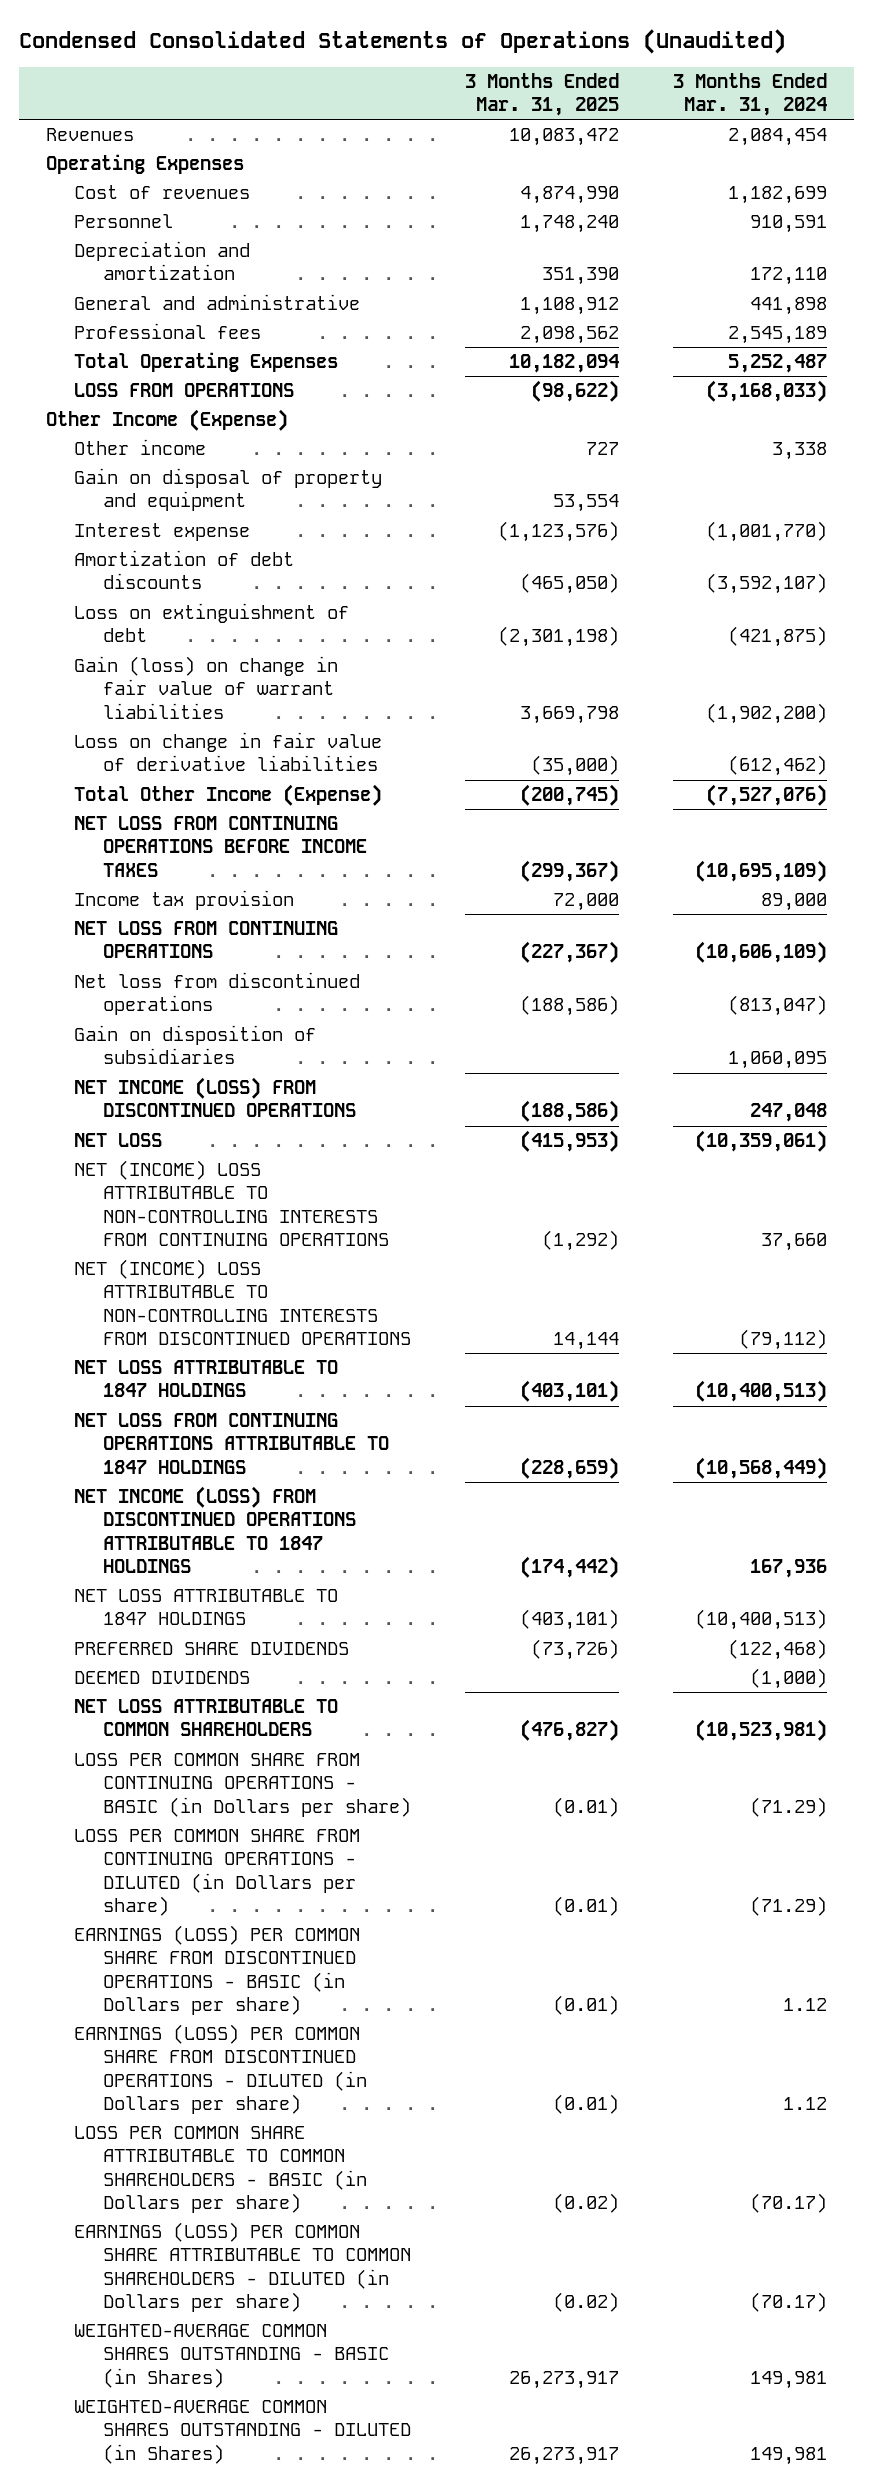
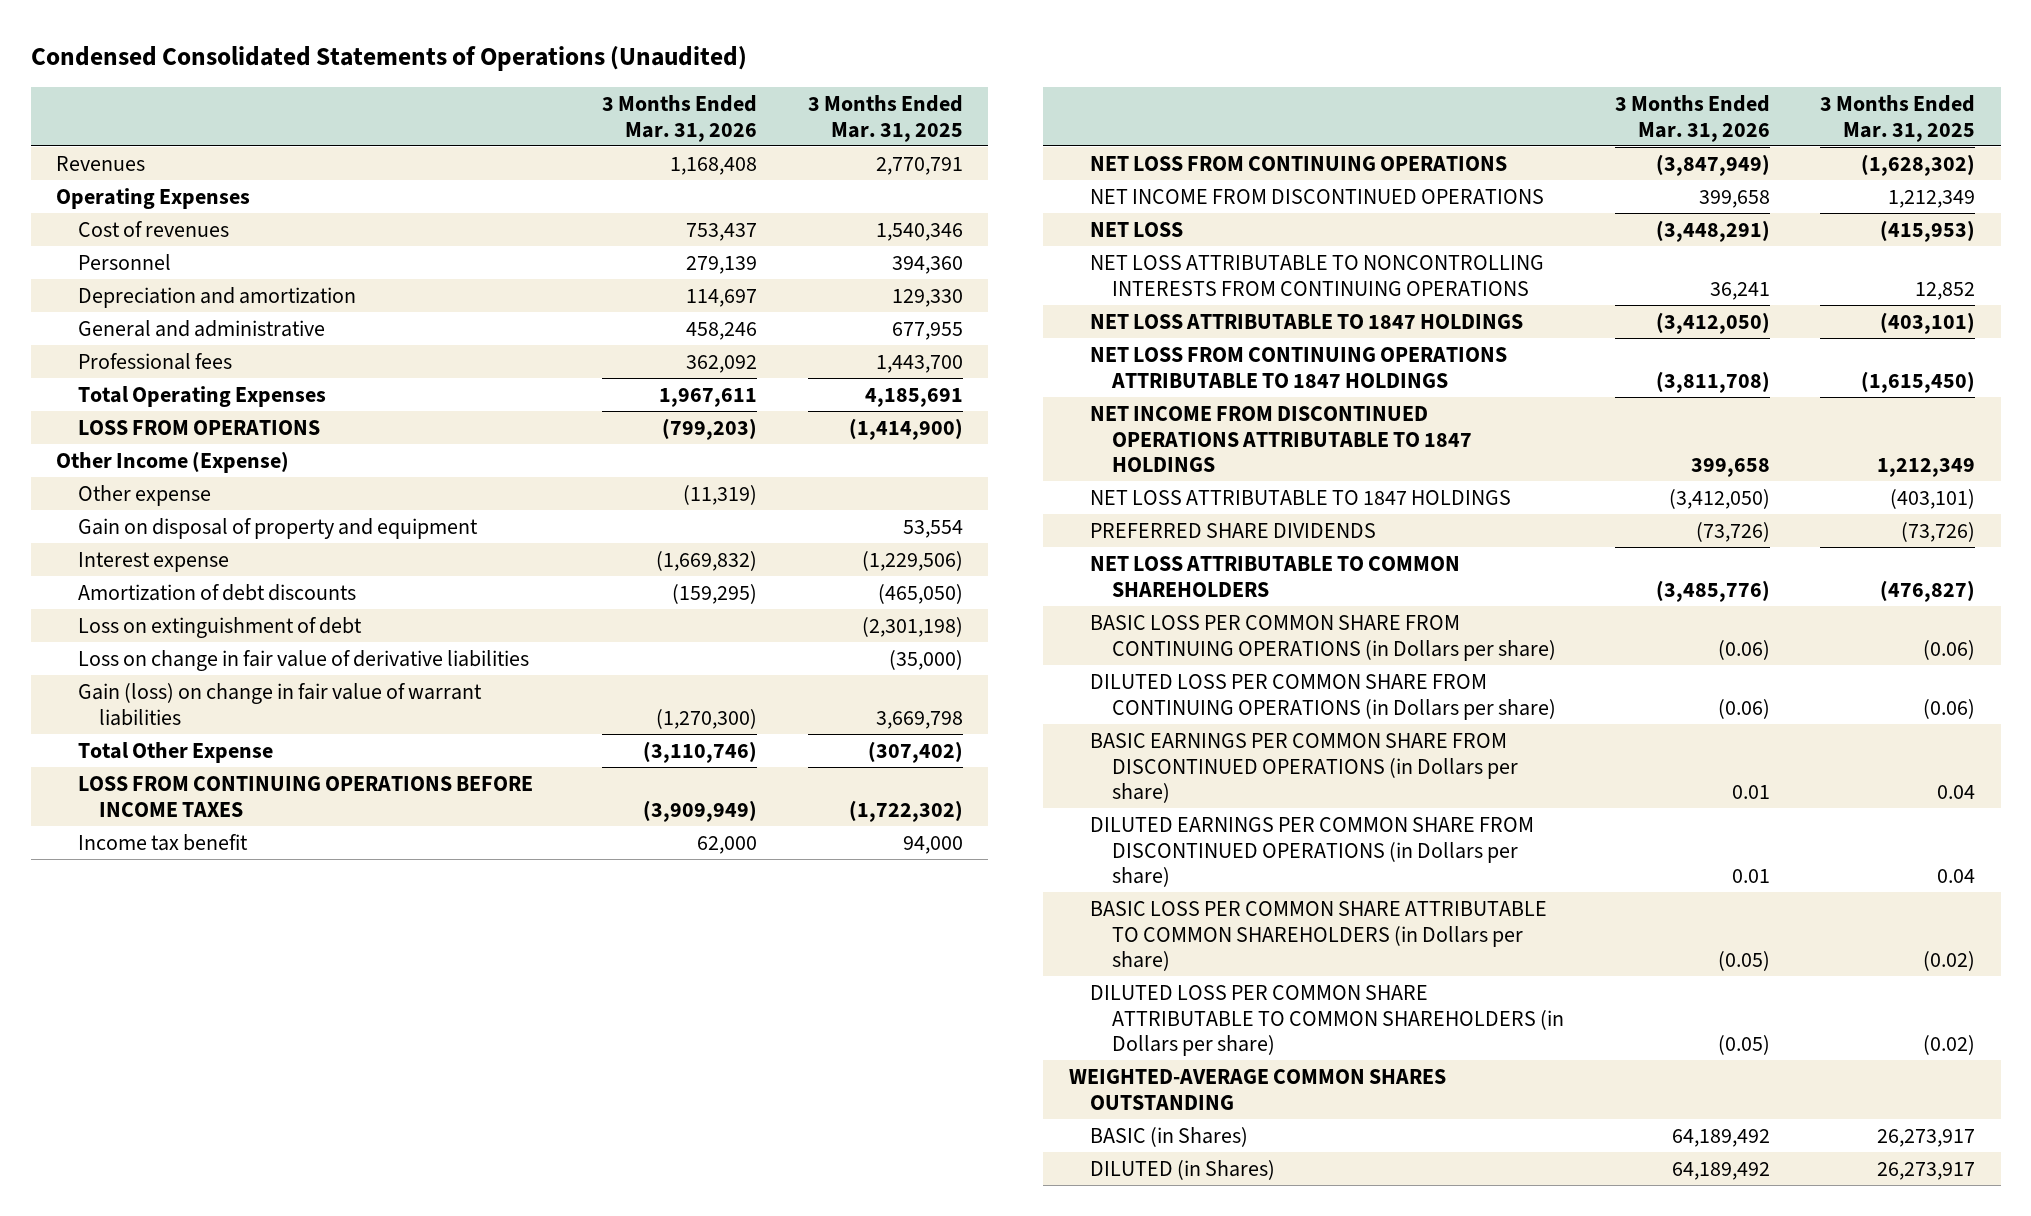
[672,72,827,116] 3 Months Ended Mar. 31, 2024 -> none
none -> [602,95,758,142] 3 Months Ended Mar. 31, 2026
[508,128,619,147] 10,083,472 -> [875,156,963,175] 2,770,791
[519,186,619,205] 4,874,990 -> [875,222,963,241] 1,540,346
[519,215,619,234] 1,748,240 -> [891,255,963,274] 394,360
[541,267,619,286] 351,390 -> [891,288,963,307] 129,330
[519,297,619,316] 1,108,912 -> [891,321,963,340] 677,955
[519,326,619,345] 2,098,562 -> [875,354,963,373] 1,443,700
[508,354,619,374] 10,182,094 -> [864,387,963,407] 4,185,691
[530,380,619,403] (98,622) -> [848,417,963,440] (1,414,900)
[74,439,207,456] Other income -> none
none -> [77,484,211,506] Other expense
[497,521,619,543] (1,123,576) -> [861,550,963,571] (1,229,506)
[74,972,361,1016] Net loss from discontinued operations -> none
[74,1025,317,1065] Gain on disposition of subsidiaries -> none
[74,656,339,719] Gain (loss) on change in fair value of warrant liabilities -> [77,682,482,726] Gain (loss) on change in fair value of warrant liabilities
[74,784,383,807] Total Other Income (Expense) -> [77,741,273,763] Total Other Expense
[519,784,619,807] (200,745) -> [867,740,963,763] (307,402)
[74,816,367,877] NET LOSS FROM CONTINUING OPERATIONS BEFORE INCOME TAXES -> [77,775,533,817] LOSS FROM CONTINUING OPERATIONS BEFORE INCOME TAXES
[519,859,619,882] (299,367) -> [848,799,963,822] (1,722,302)
[74,890,295,911] Income tax provision -> [77,833,248,851] Income tax benefit
[552,893,619,912] 72,000 -> [902,835,963,854] 94,000
[519,941,619,964] (227,367) -> [1861,153,1976,176] (1,628,302)
[74,1077,356,1118] NET INCOME (LOSS) FROM DISCONTINUED OPERATIONS -> [1090,188,1545,204] NET INCOME FROM DISCONTINUED OPERATIONS
[519,1100,619,1123] (188,586) -> [1888,189,1976,208] 1,212,349
[74,1259,411,1345] NET (INCOME) LOSS ATTRIBUTABLE TO NON-CONTROLLING INTERESTS FROM DISCONTINUED OPERATIONS -> none
[74,1160,389,1246] NET (INCOME) LOSS ATTRIBUTABLE TO NON-CONTROLLING INTERESTS FROM CONTINUING OPERATIONS -> [1090,254,1545,296] NET LOSS ATTRIBUTABLE TO NONCONTROLLING INTERESTS FROM CONTINUING OPERATIONS
[541,1229,619,1251] (1,292) -> [1915,281,1976,300] 12,852
[519,1456,619,1479] (228,659) -> [1861,370,1976,393] (1,615,450)
[74,1486,356,1573] NET INCOME (LOSS) FROM DISCONTINUED OPERATIONS ATTRIBUTABLE TO 1847 HOLDINGS -> [1090,405,1473,473] NET INCOME FROM DISCONTINUED OPERATIONS ATTRIBUTABLE TO 1847 HOLDINGS
[519,1555,619,1578] (174,442) -> [1877,458,1976,478] 1,212,349
[74,1671,251,1685] DEEMED DIVIDENDS -> none
[74,1753,411,1817] LOSS PER COMMON SHARE FROM CONTINUING OPERATIONS - BASIC (in Dollars per share) -> [1090,614,1557,661] BASIC LOSS PER COMMON SHARE FROM CONTINUING OPERATIONS (in Dollars per share)
[552,1796,619,1817] (0.01) -> [1923,639,1976,660] (0.06)
[74,1829,361,1916] LOSS PER COMMON SHARE FROM CONTINUING OPERATIONS - DILUTED (in Dollars per share) -> [1090,673,1557,720] DILUTED LOSS PER COMMON SHARE FROM CONTINUING OPERATIONS (in Dollars per share)
[552,1895,619,1916] (0.01) -> [1923,698,1976,719] (0.06)
[74,1925,361,2015] EARNINGS (LOSS) PER COMMON SHARE FROM DISCONTINUED OPERATIONS - BASIC (in Dollars per share) -> [1090,732,1519,804] BASIC EARNINGS PER COMMON SHARE FROM DISCONTINUED OPERATIONS (in Dollars per share)
[552,1994,619,2015] (0.01) -> [1937,785,1976,800] 0.04
[74,2024,367,2114] EARNINGS (LOSS) PER COMMON SHARE FROM DISCONTINUED OPERATIONS - DILUTED (in Dollars per share) -> [1090,816,1535,888] DILUTED EARNINGS PER COMMON SHARE FROM DISCONTINUED OPERATIONS (in Dollars per share)
[552,2093,619,2114] (0.01) -> [1937,869,1976,884] 0.04
[74,2126,367,2213] LOSS PER COMMON SHARE ATTRIBUTABLE TO COMMON SHAREHOLDERS - BASIC (in Dollars per share) -> [1090,900,1548,972] BASIC LOSS PER COMMON SHARE ATTRIBUTABLE TO COMMON SHAREHOLDERS (in Dollars per share)
[74,2222,411,2312] EARNINGS (LOSS) PER COMMON SHARE ATTRIBUTABLE TO COMMON SHAREHOLDERS - DILUTED (in Dollars per share) -> [1090,984,1565,1057] DILUTED LOSS PER COMMON SHARE ATTRIBUTABLE TO COMMON SHAREHOLDERS (in Dollars per share)
none -> [1068,1068,1446,1110] WEIGHTED-AVERAGE COMMON SHARES OUTSTANDING
[74,2324,389,2388] WEIGHTED-AVERAGE COMMON SHARES OUTSTANDING - BASIC (in Shares) -> [1090,1126,1249,1147] BASIC (in Shares)
[74,2400,411,2464] WEIGHTED-AVERAGE COMMON SHARES OUTSTANDING - DILUTED (in Shares) -> [1090,1159,1276,1180] DILUTED (in Shares)

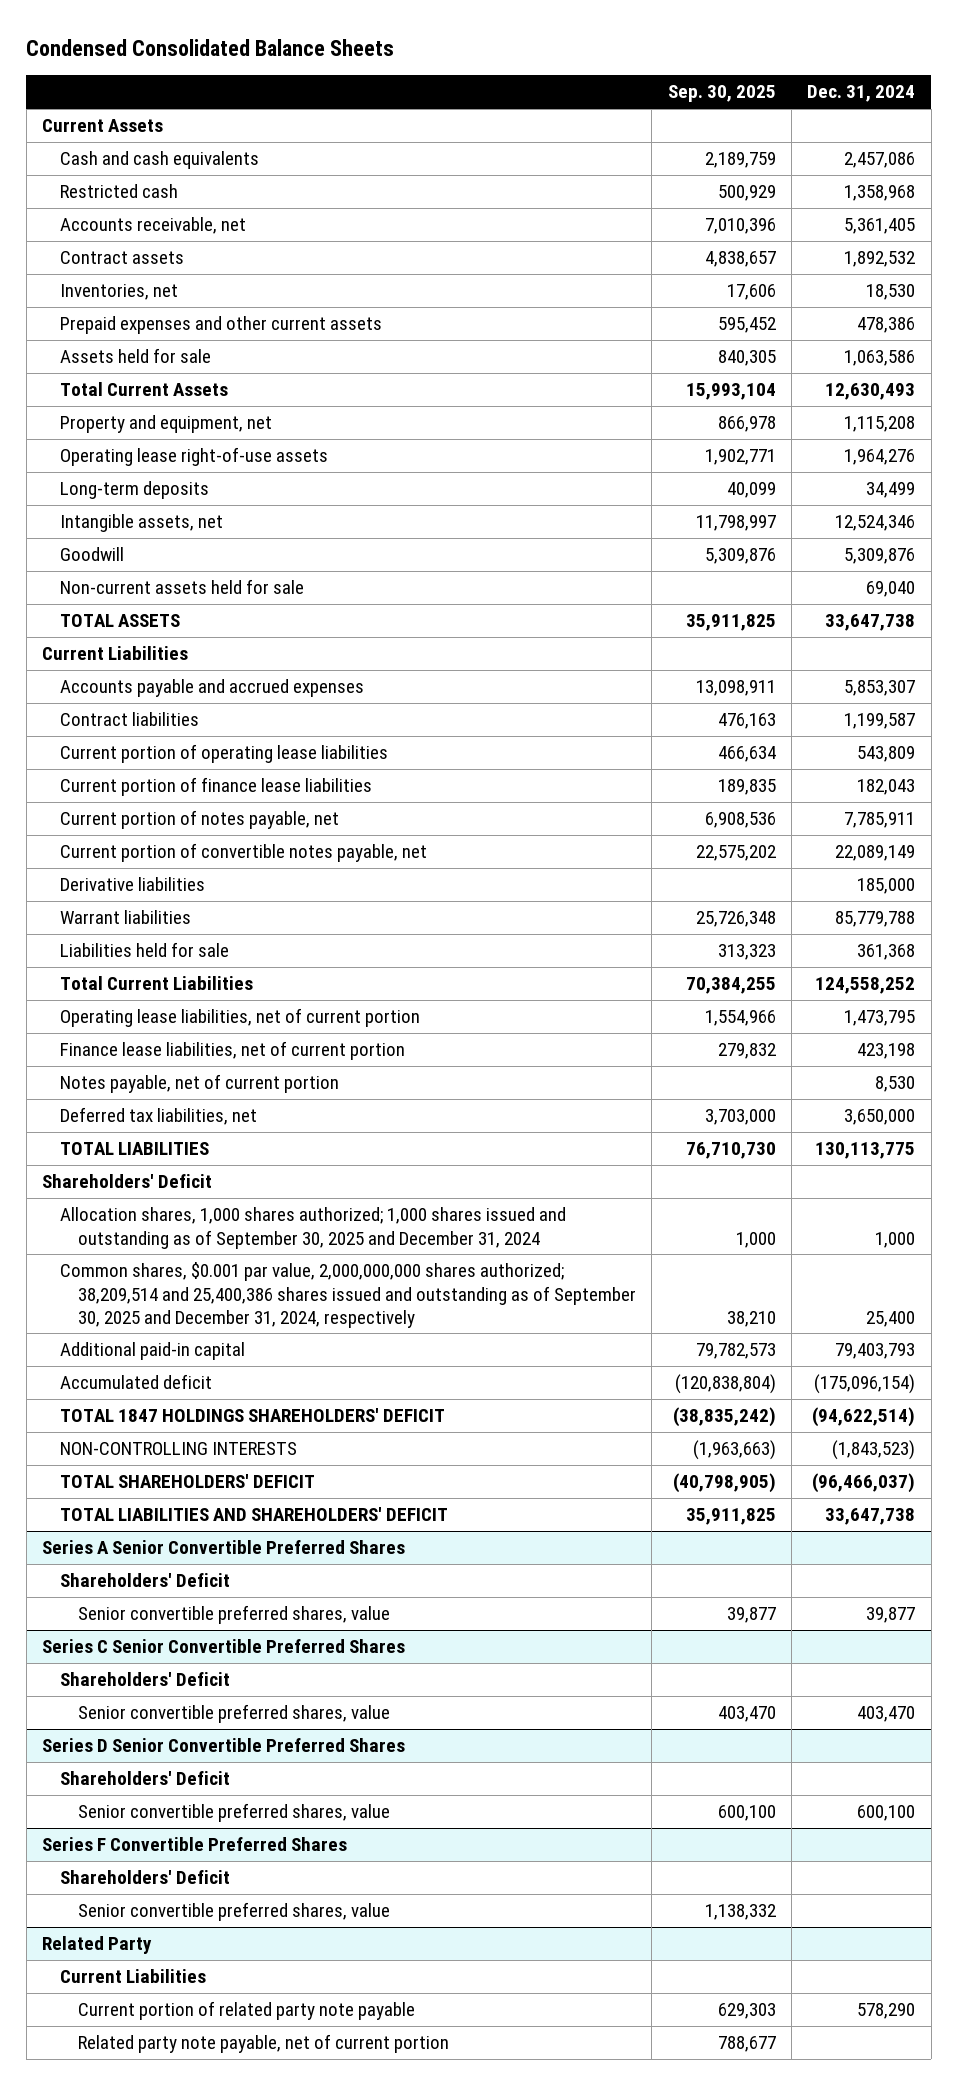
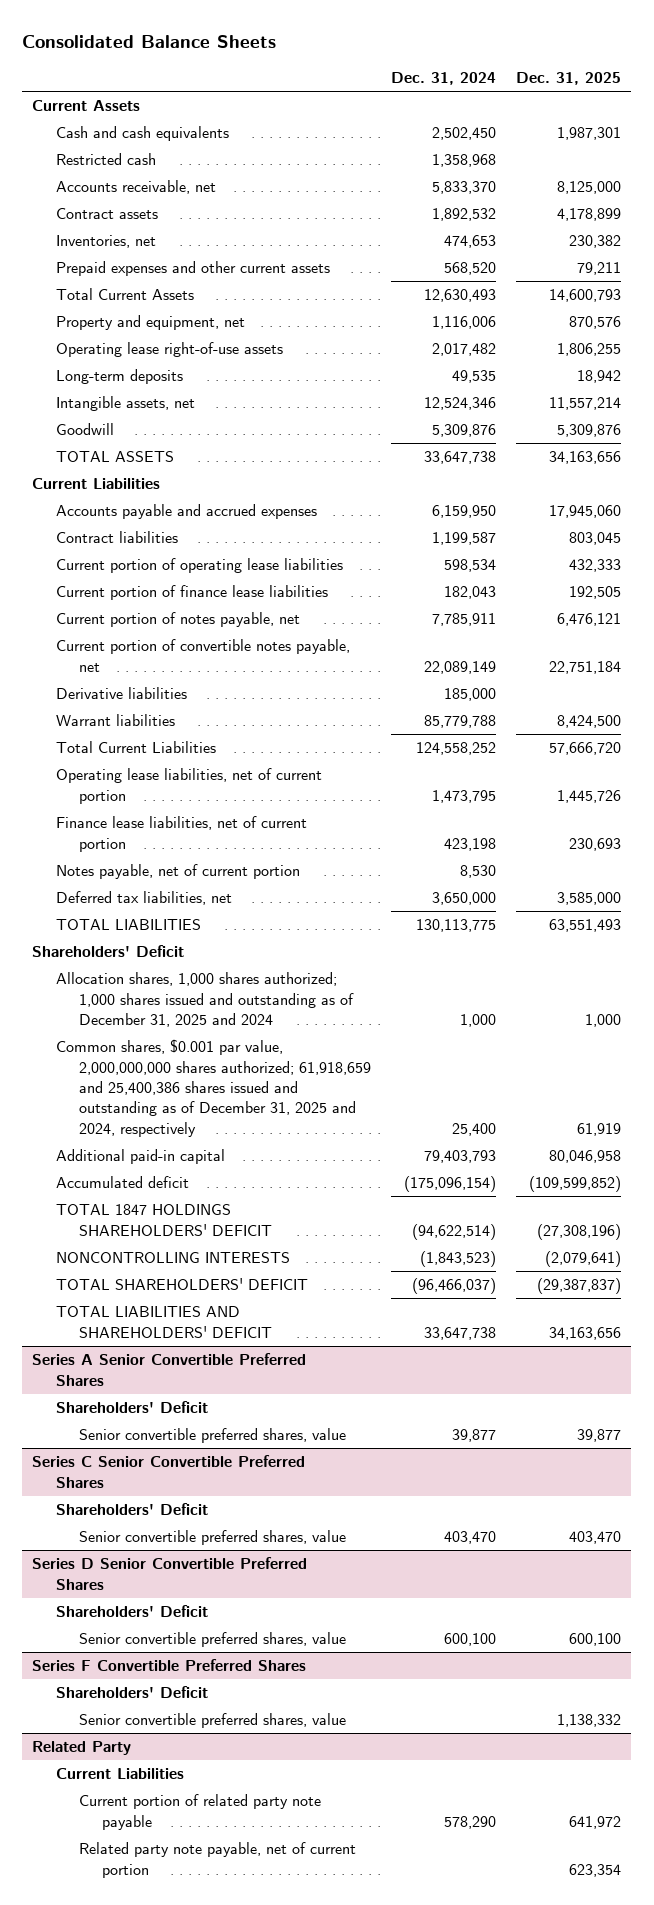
[26,38,395,56] Condensed Consolidated Balance Sheets -> [22,34,277,48] Consolidated Balance Sheets
[667,85,776,103] Sep. 30, 2025 -> none
none -> [516,72,622,86] Dec. 31, 2025
[844,152,916,169] 2,457,086 -> [432,127,497,141] 2,502,450
[844,218,916,235] 5,361,405 -> [432,181,497,195] 5,833,370
[59,348,211,364] Assets held for sale -> none
[866,284,916,301] 18,530 -> [444,235,497,249] 474,653
[857,317,916,334] 478,386 -> [444,262,497,276] 568,520
[844,416,916,433] 1,115,208 -> [432,316,497,330] 1,116,006
[844,449,916,466] 1,964,276 -> [432,343,497,357] 2,017,482
[866,482,916,499] 34,499 -> [452,370,497,384] 49,535
[59,579,304,595] Non-current assets held for sale -> none
[844,680,916,697] 5,853,307 -> [432,505,497,519] 6,159,950
[857,746,916,763] 543,809 -> [444,559,497,573] 598,534
[59,942,229,958] Liabilities held for sale -> none
[59,1207,566,1249] Allocation shares, 1,000 shares authorized; 1,000 shares issued and outstanding as of September 30, 2025 and December 31, 2024 -> [55,972,355,1028] Allocation shares, 1,000 shares authorized; 1,000 shares issued and outstanding as of December 31, 2025 and 2024
[59,1262,636,1328] Common shares, $0.001 par value, 2,000,000,000 shares authorized; 38,209,514 and 25,400,386 shares issued and outstanding as of September 30, 2025 and December 31, 2024, respectively -> [55,1039,372,1137] Common shares, $0.001 par value, 2,000,000,000 shares authorized; 61,918,659 and 25,400,386 shares issued and outstanding as of December 31, 2025 and 2024, respectively
[59,1442,297,1456] NON-CONTROLLING INTERESTS -> [55,1252,290,1264] NONCONTROLLING INTERESTS

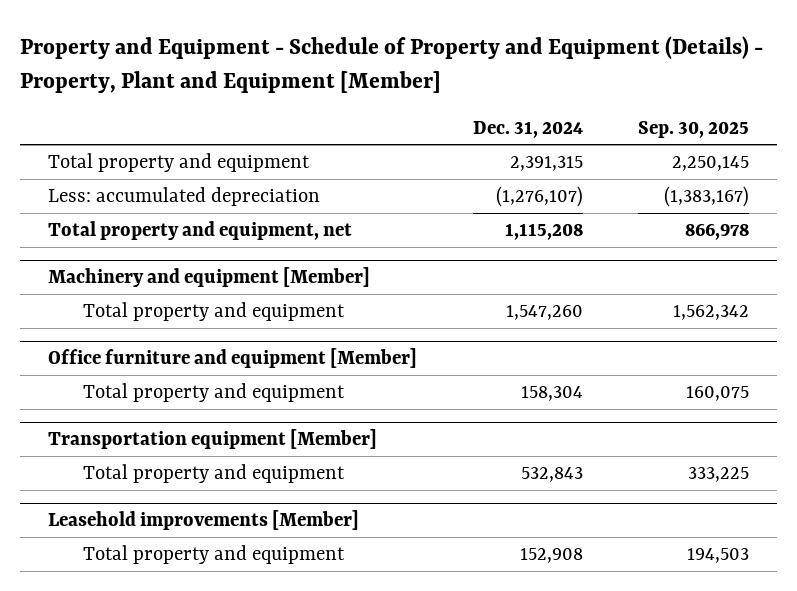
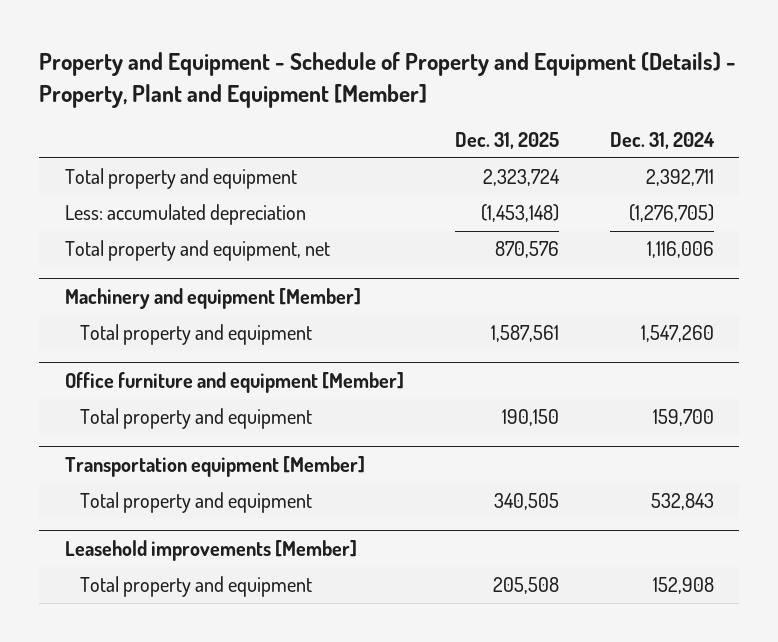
[638,120,750,138] Sep. 30, 2025 -> none
none -> [454,132,559,150] Dec. 31, 2025
[509,156,583,172] 2,391,315 -> [645,169,714,187] 2,392,711
[495,186,583,208] (1,276,107) -> [628,204,714,223] (1,276,705)
[504,223,583,241] 1,115,208 -> [646,241,714,259] 1,116,006
[520,386,583,402] 158,304 -> [652,409,714,427] 159,700

